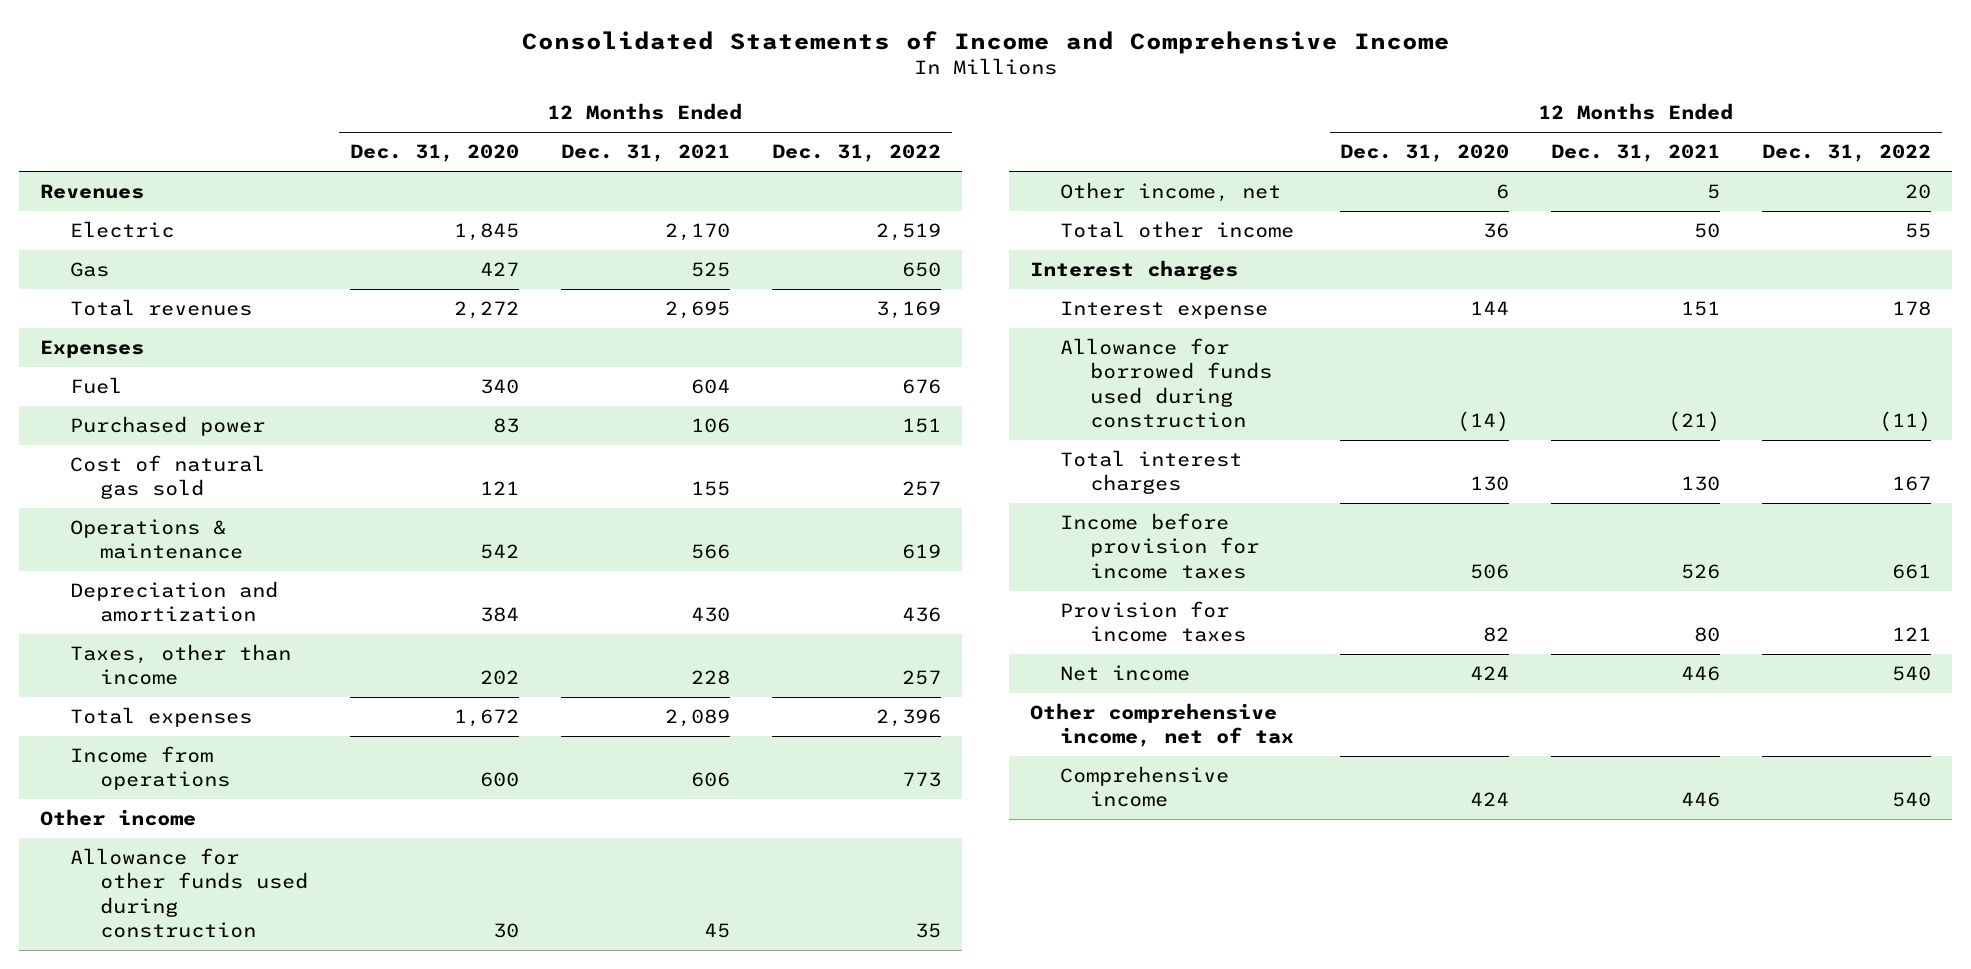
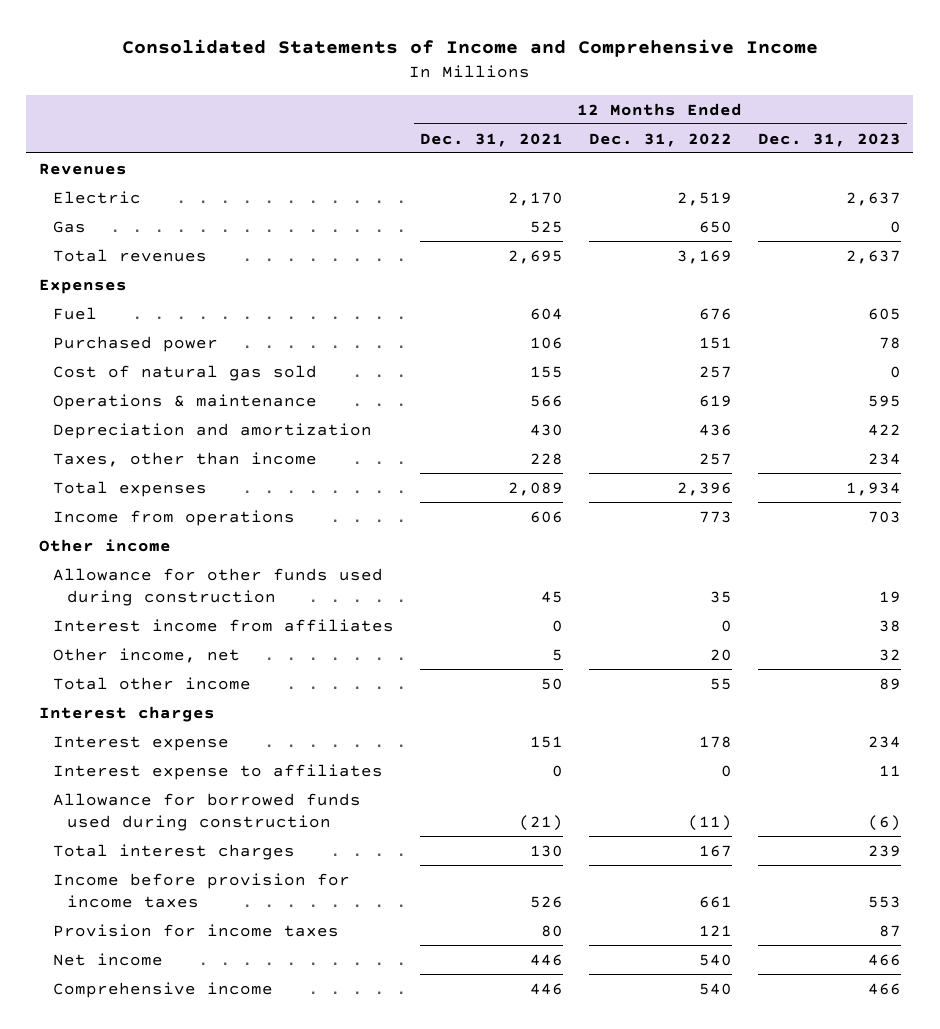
[349,144,519,163] Dec. 31, 2020 -> none
none -> [757,132,901,147] Dec. 31, 2023
none -> [53,618,395,632] Interest income from affiliates
none -> [53,763,384,780] Interest expense to affiliates
[1030,703,1295,748] Other comprehensive income, net of tax -> none

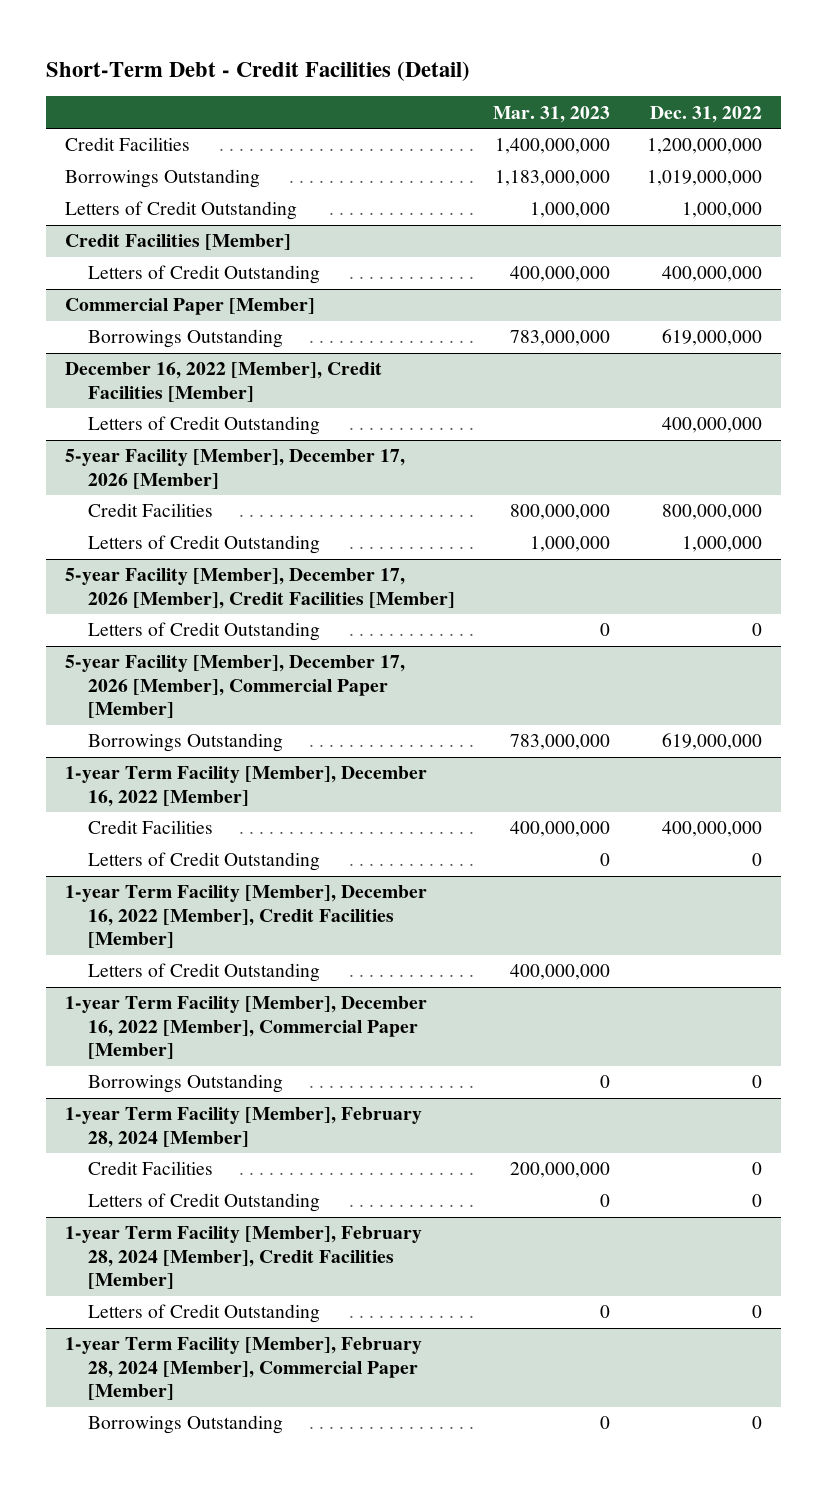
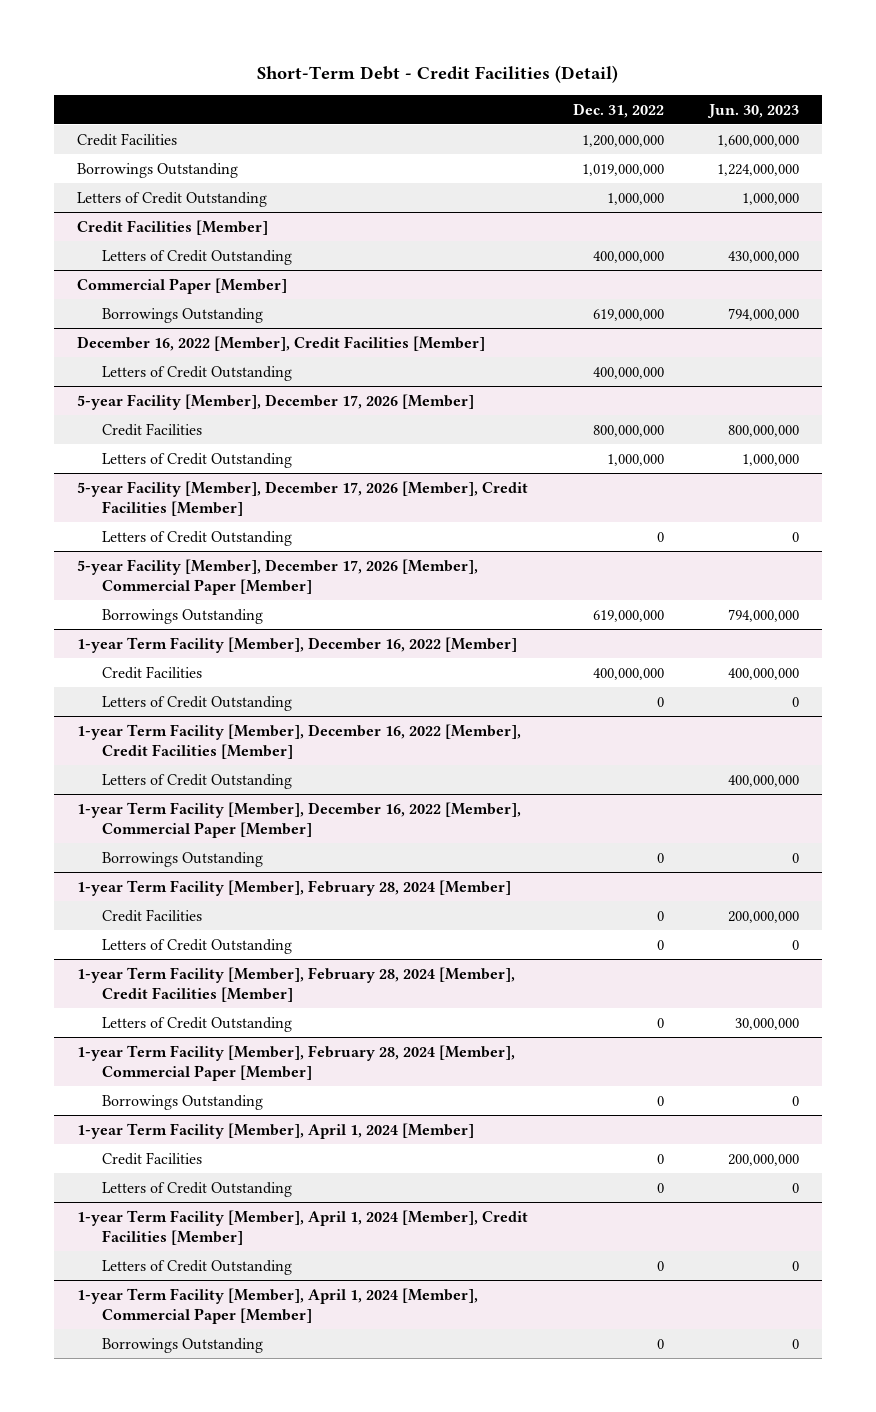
[492,105,610,123] Mar. 31, 2023 -> none
none -> [707,103,800,118] Jun. 30, 2023
none -> [76,1122,474,1139] 1-year Term Facility [Member], April 1, 2024 [Member]
none -> [101,1151,202,1165] Credit Facilities
none -> [101,1181,292,1197] Letters of Credit Outstanding
none -> [76,1209,528,1246] 1-year Term Facility [Member], April 1, 2024 [Member], Credit Facilities [Member]
none -> [101,1259,292,1275] Letters of Credit Outstanding
none -> [76,1287,478,1325] 1-year Term Facility [Member], April 1, 2024 [Member], Commercial Paper [Member]
none -> [101,1337,263,1353] Borrowings Outstanding

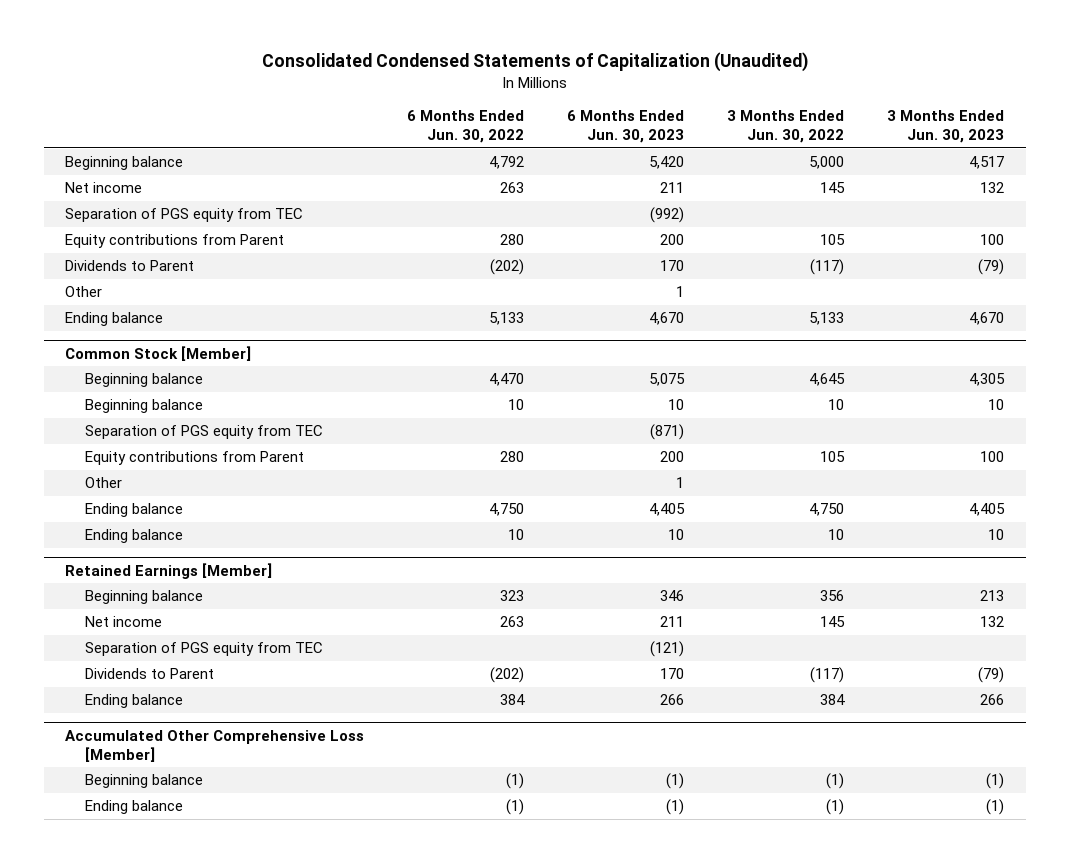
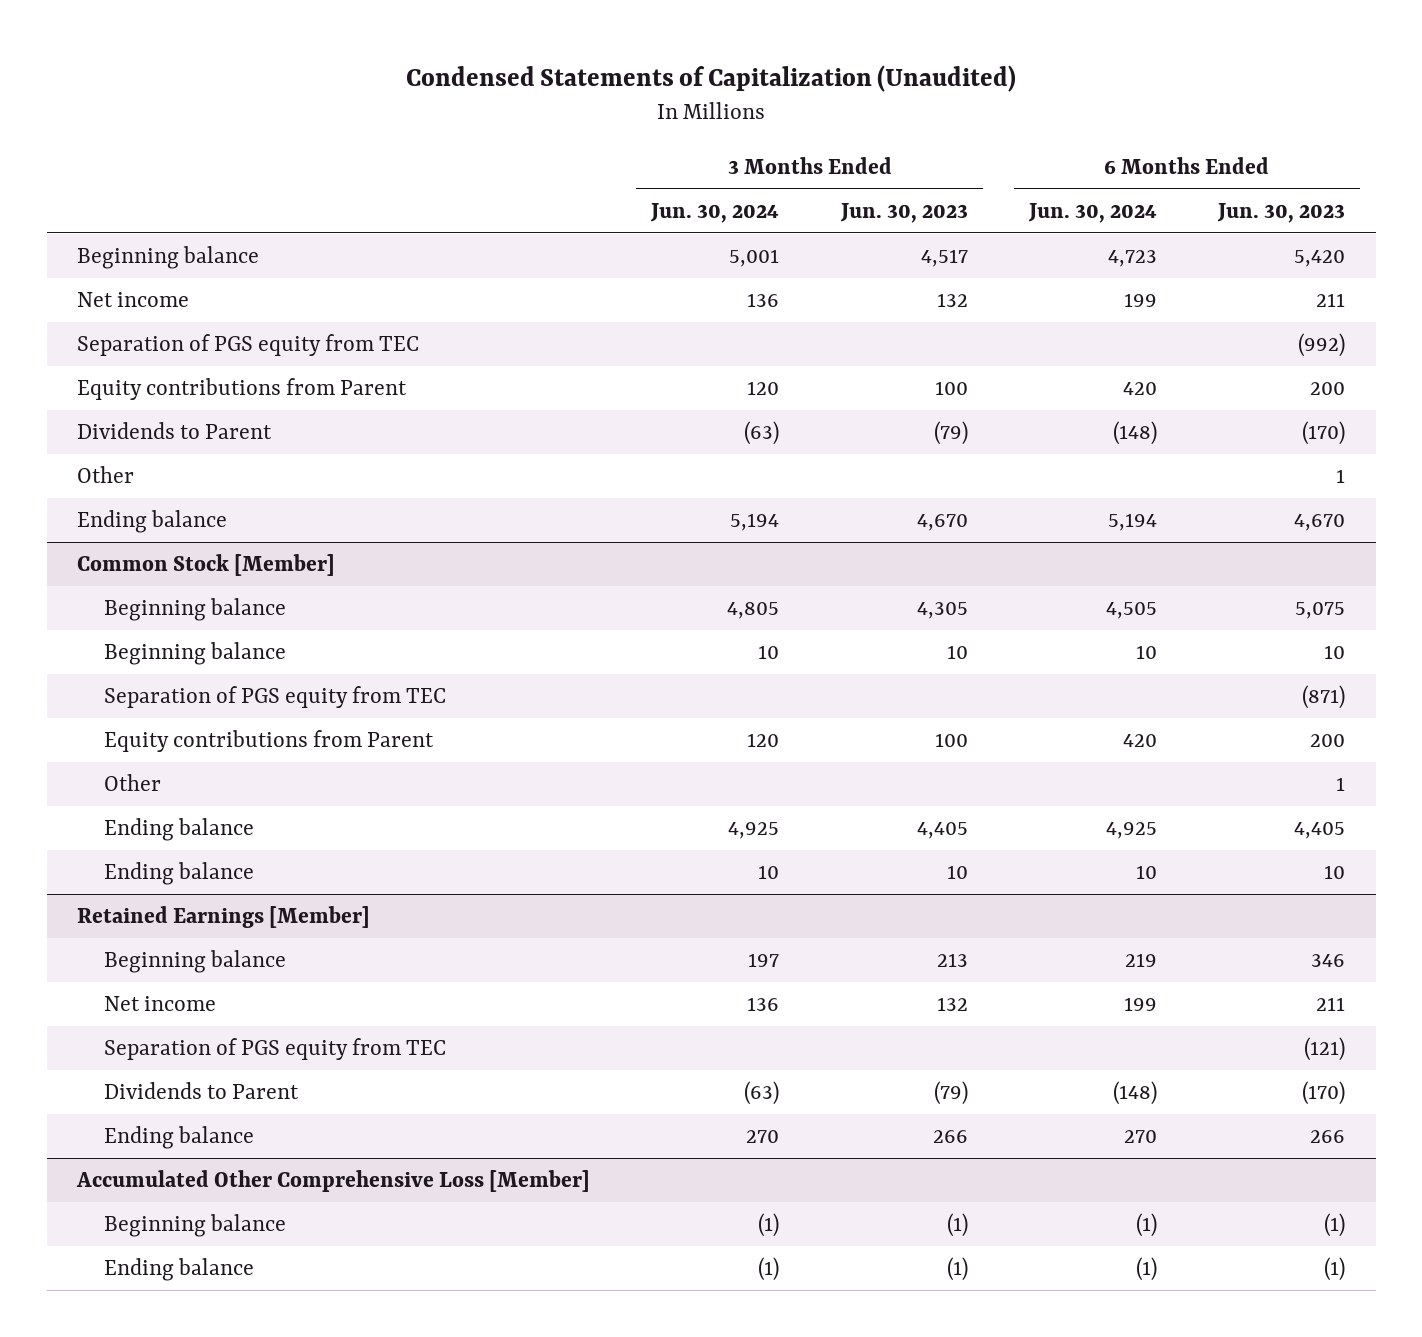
[261,52,808,73] Consolidated Condensed Statements of Capitalization (Unaudited) -> [406,64,1017,92] Condensed Statements of Capitalization (Unaudited)
[407,109,525,143] 6 Months Ended Jun. 30, 2022 -> none
[727,109,845,143] 3 Months Ended Jun. 30, 2022 -> none
none -> [650,203,780,224] Jun. 30, 2024
none -> [1027,203,1157,224] Jun. 30, 2024
[660,260,685,272] 170 -> [1302,421,1346,446] (170)
[660,668,685,680] 170 -> [1302,1081,1346,1106] (170)

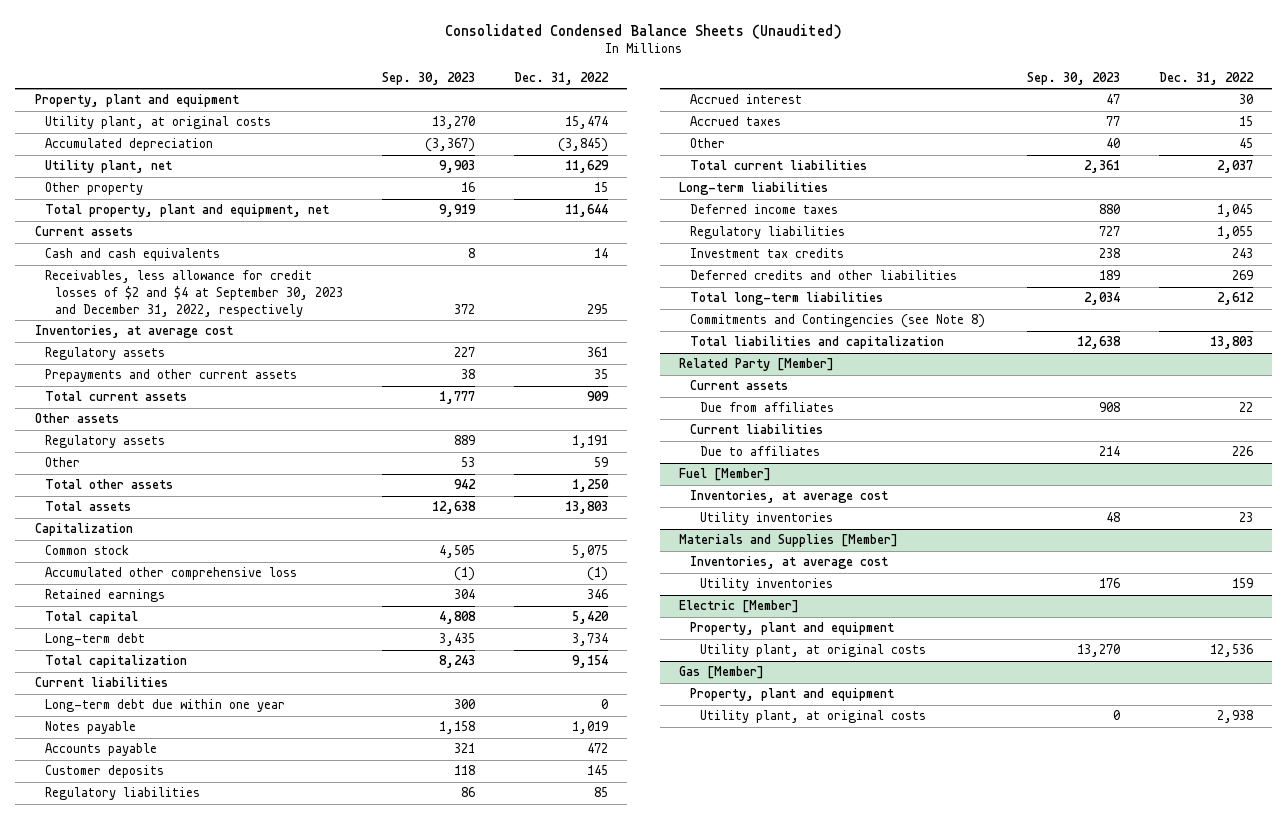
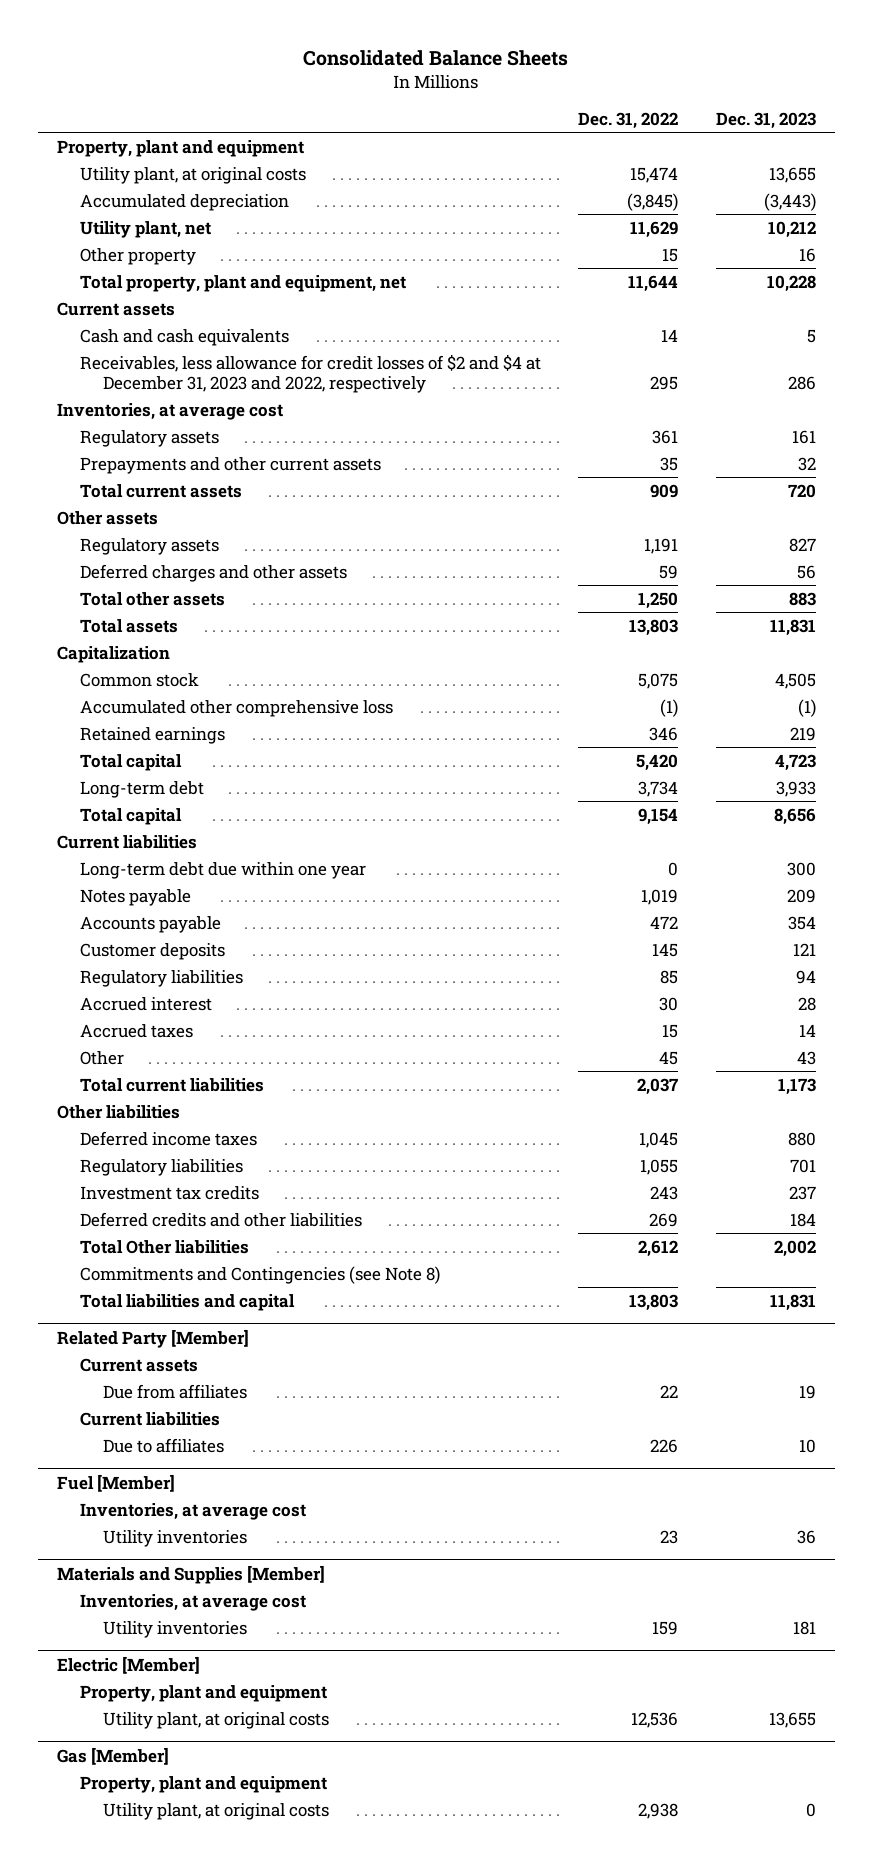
[444,23,842,39] Consolidated Condensed Balance Sheets (Unaudited) -> [303,49,569,66] Consolidated Balance Sheets
[382,71,476,85] Sep. 30, 2023 -> none
none -> [715,111,816,129] Dec. 31, 2023
[45,270,344,317] Receivables, less allowance for credit losses of $2 and $4 at September 30, 2023 and December 31, 2022, respectively -> [80,353,542,393] Receivables, less allowance for credit losses of $2 and $4 at December 31, 2023 and 2022, respectively
[45,457,81,468] Other -> none
none -> [80,563,348,582] Deferred charges and other assets
[45,655,188,669] Total capitalization -> [80,807,183,825] Total capital
[679,182,829,196] Long-term liabilities -> [56,1104,180,1119] Other liabilities
[689,292,883,306] Total long-term liabilities -> [80,1239,250,1254] Total Other liabilities
[689,336,944,350] Total liabilities and capitalization -> [80,1293,296,1311] Total liabilities and capital

